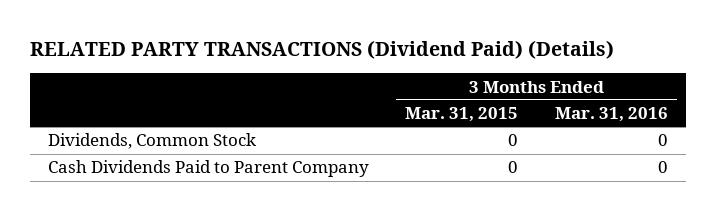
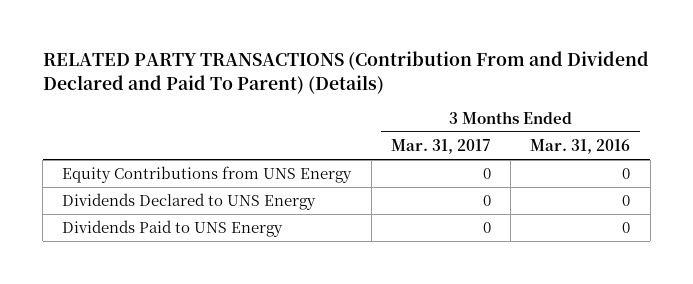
[29,40,614,60] RELATED PARTY TRANSACTIONS (Dividend Paid) (Details) -> [42,51,649,94] RELATED PARTY TRANSACTIONS (Contribution From and Dividend Declared and Paid To Parent) (Details)
[405,107,519,123] Mar. 31, 2015 -> none
none -> [390,139,491,155] Mar. 31, 2017
none -> [62,166,353,184] Equity Contributions from UNS Energy
[47,133,256,150] Dividends, Common Stock -> [62,193,317,211] Dividends Declared to UNS Energy
[47,160,369,178] Cash Dividends Paid to Parent Company -> [62,220,284,238] Dividends Paid to UNS Energy

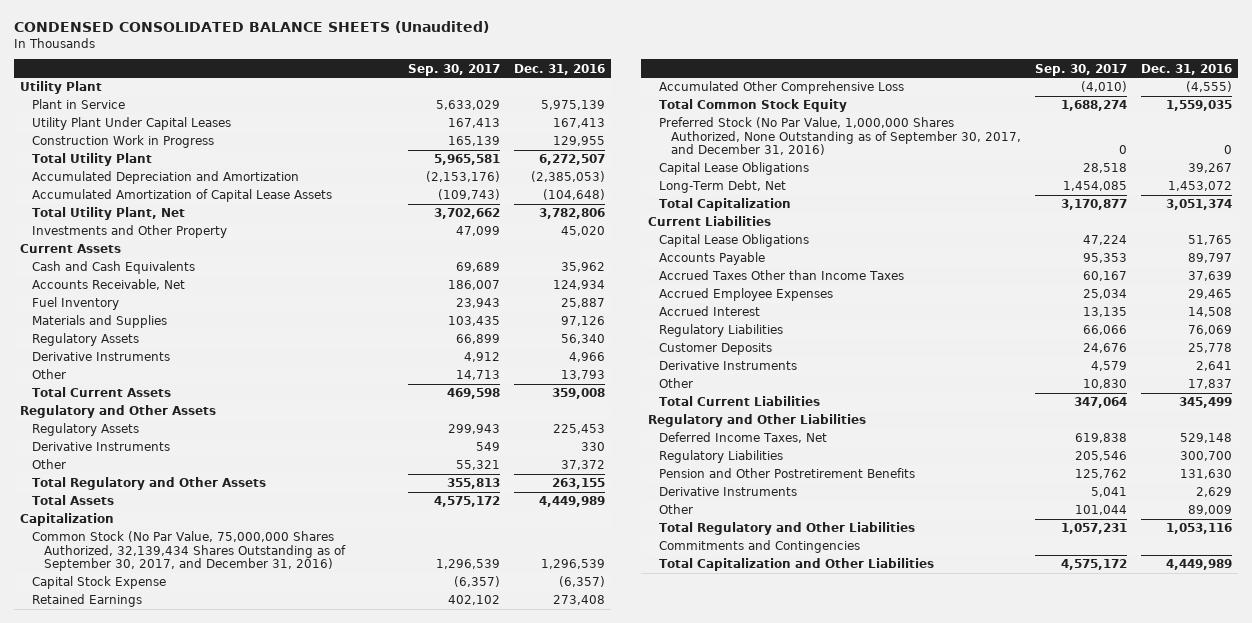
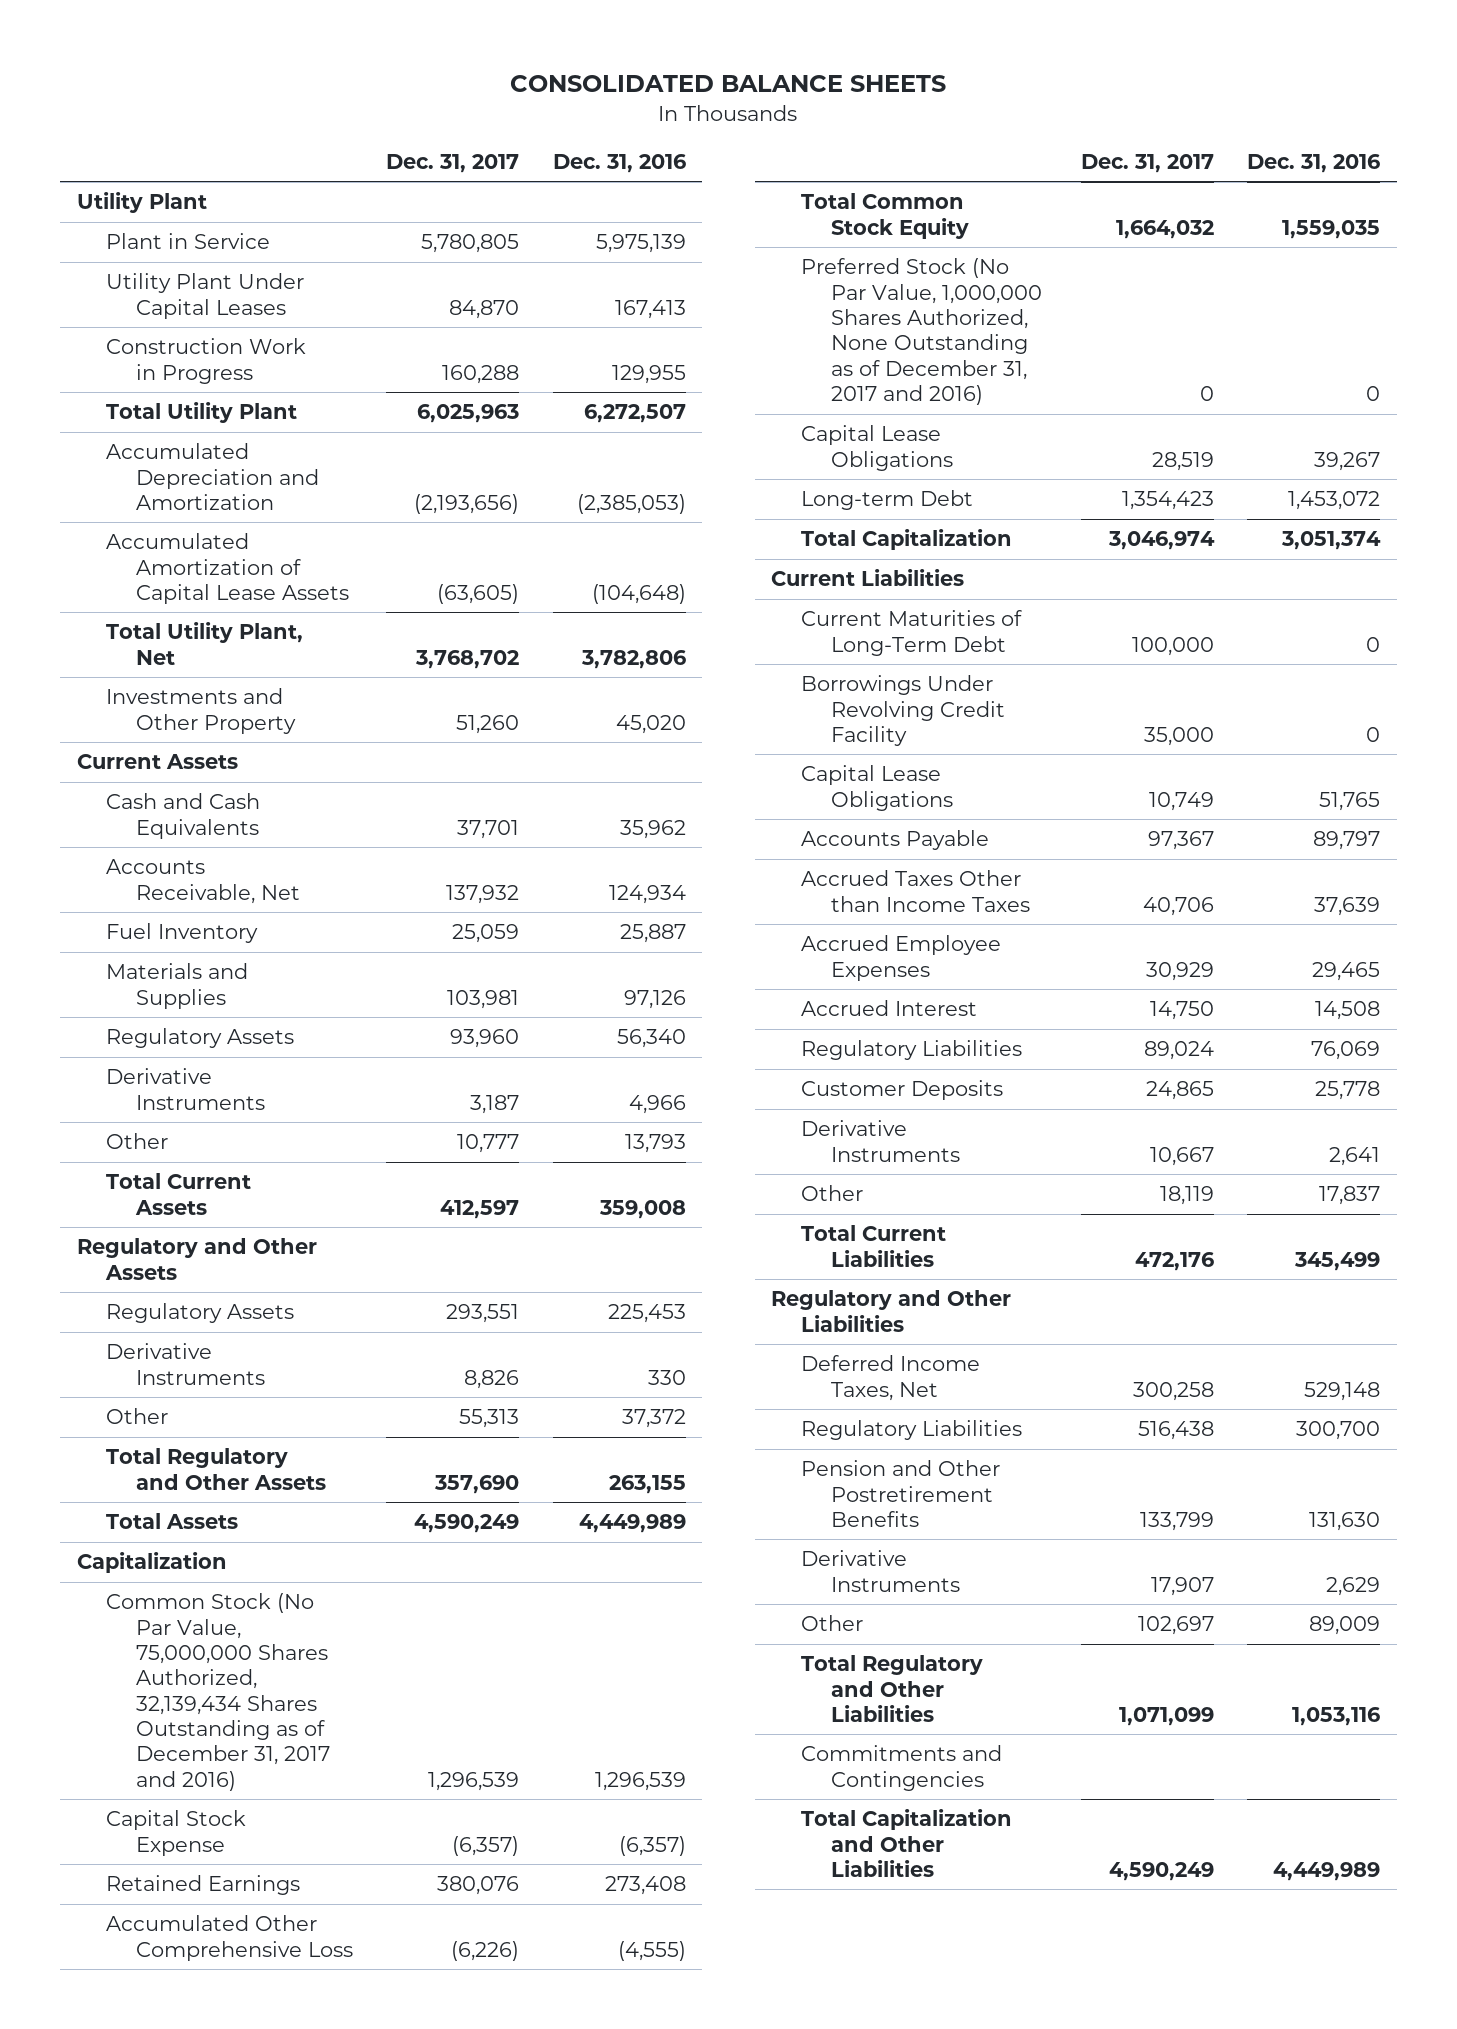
[13,20,489,33] CONDENSED CONSOLIDATED BALANCE SHEETS (Unaudited) -> [510,75,947,93] CONSOLIDATED BALANCE SHEETS
[407,63,500,76] Sep. 30, 2017 -> none
none -> [386,153,520,173] Dec. 31, 2017
[32,531,347,572] Common Stock (No Par Value, 75,000,000 Shares Authorized, 32,139,434 Shares Outstanding as of September 30, 2017, and December 31, 2016) -> [106,1593,331,1791] Common Stock (No Par Value, 75,000,000 Shares Authorized, 32,139,434 Shares Outstanding as of December 31, 2017 and 2016)
[659,117,1022,156] Preferred Stock (No Par Value, 1,000,000 Shares Authorized, None Outstanding as of September 30, 2017, and December 31, 2016) -> [801,258,1042,406] Preferred Stock (No Par Value, 1,000,000 Shares Authorized, None Outstanding as of December 31, 2017 and 2016)
[659,180,787,194] Long-Term Debt, Net -> [801,490,974,511] Long-term Debt
none -> [801,610,1023,656] Current Maturities of Long-Term Debt
none -> [801,675,1005,746] Borrowings Under Revolving Credit Facility

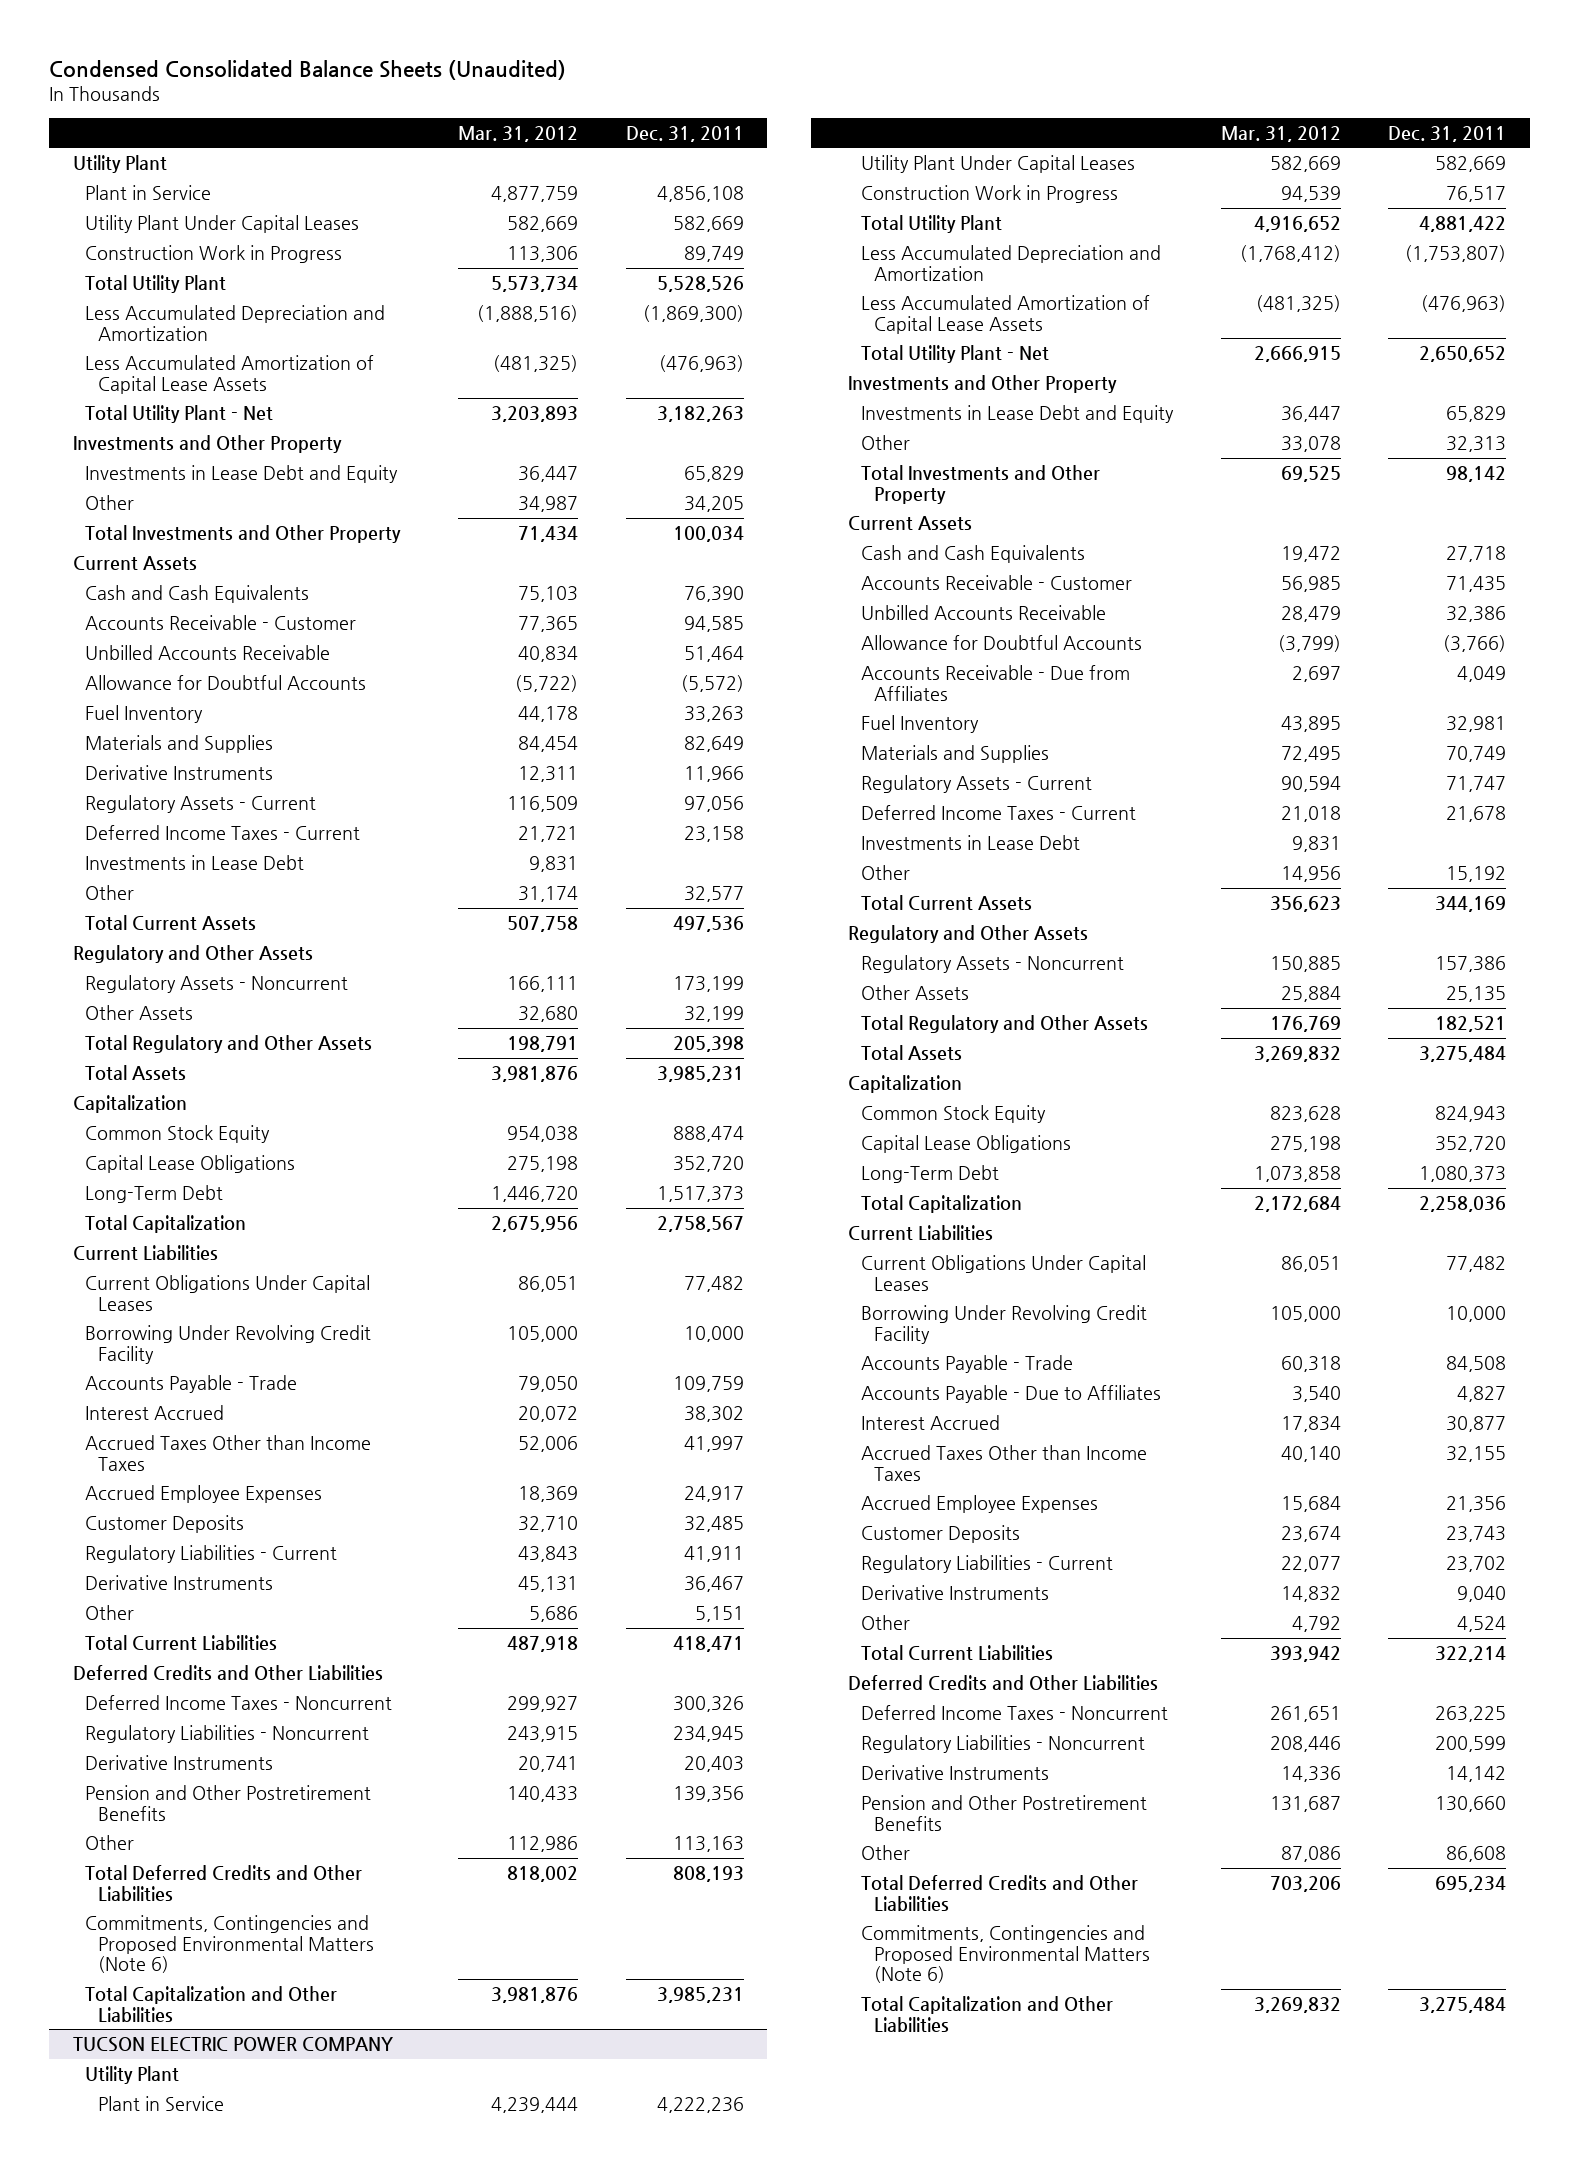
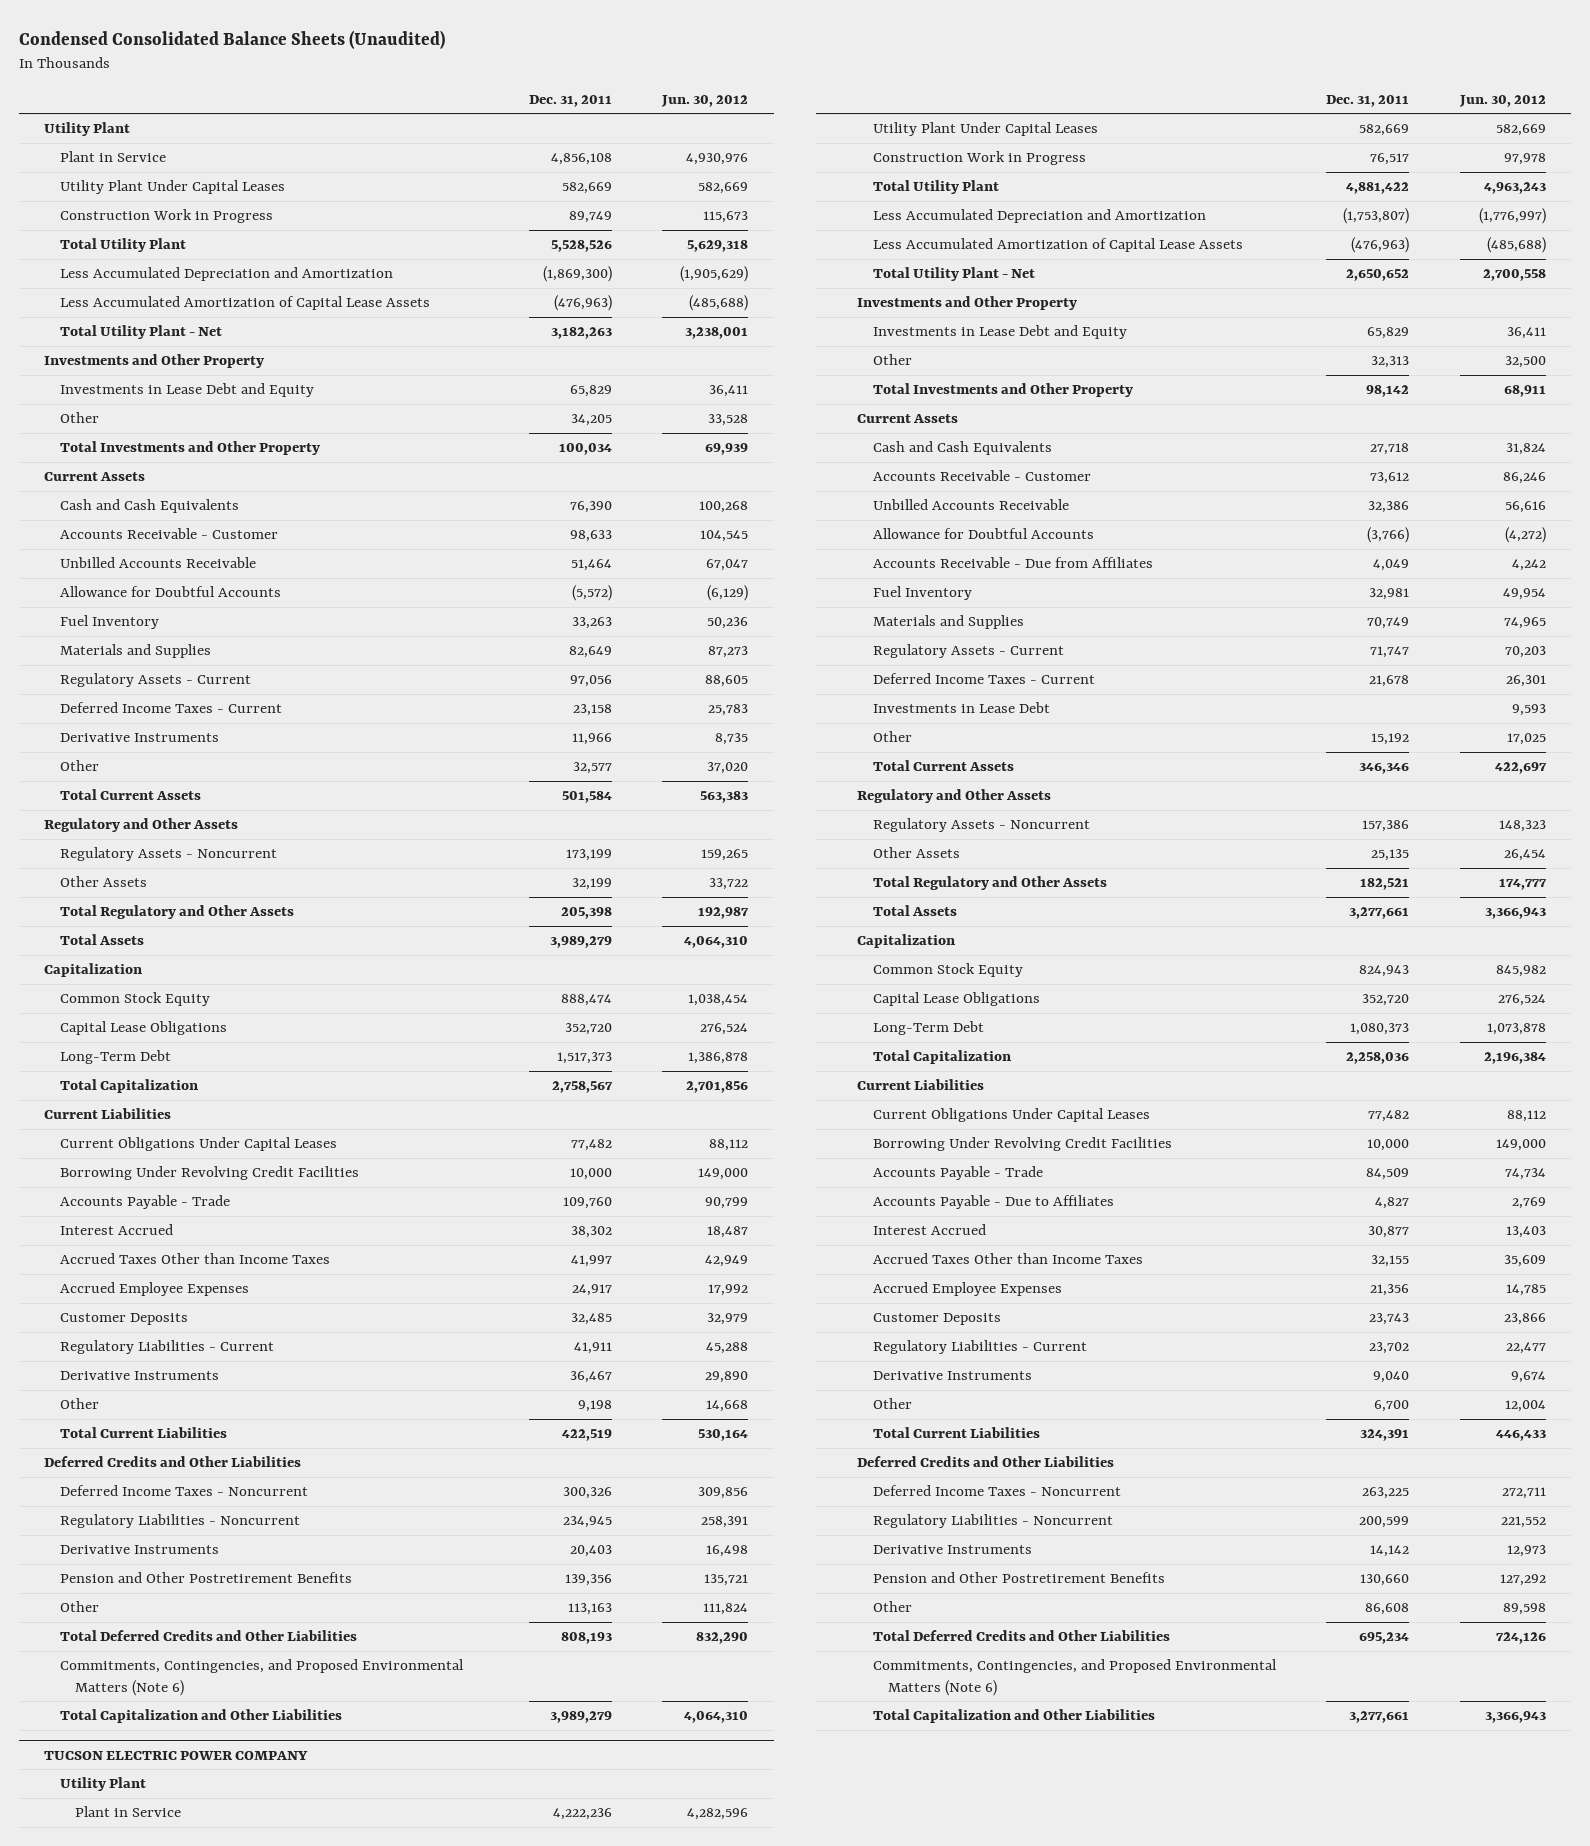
[458,125,579,142] Mar. 31, 2012 -> none
none -> [661,94,749,107] Jun. 30, 2012
[683,616,744,633] 94,585 -> [569,530,612,543] 98,633
[85,855,305,871] Investments in Lease Debt -> none
[85,765,274,781] Derivative Instruments -> [59,733,219,743] Derivative Instruments
[672,916,744,933] 497,536 -> [561,791,612,804] 501,584
[656,1066,744,1083] 3,985,231 -> [549,936,612,949] 3,989,279
[85,1325,372,1364] Borrowing Under Revolving Credit Facility -> [59,1166,359,1181] Borrowing Under Revolving Credit Facilities
[672,1376,744,1393] 109,759 -> [562,1197,612,1210] 109,760
[694,1606,744,1623] 5,151 -> [577,1400,612,1413] 9,198
[672,1636,744,1653] 418,471 -> [561,1429,612,1442] 422,519
[85,1915,375,1974] Commitments, Contingencies and Proposed Environmental Matters (Note 6) -> [59,1659,464,1696] Commitments, Contingencies, and Proposed Environmental Matters (Note 6)
[656,1987,744,2004] 3,985,231 -> [549,1711,612,1724] 3,989,279
[1446,576,1507,593] 71,435 -> [1370,472,1410,485] 73,612
[1435,896,1507,913] 344,169 -> [1359,763,1410,775] 346,346
[1419,1046,1507,1063] 3,275,484 -> [1349,907,1410,920] 3,277,661
[861,1305,1148,1344] Borrowing Under Revolving Credit Facility -> [872,1137,1172,1152] Borrowing Under Revolving Credit Facilities
[1446,1356,1507,1373] 84,508 -> [1366,1168,1410,1181] 84,509
[1457,1616,1507,1633] 4,524 -> [1374,1400,1410,1413] 6,700
[1435,1646,1507,1663] 322,214 -> [1360,1429,1410,1442] 324,391
[861,1925,1151,1984] Commitments, Contingencies and Proposed Environmental Matters (Note 6) -> [872,1659,1277,1696] Commitments, Contingencies, and Proposed Environmental Matters (Note 6)
[1419,1997,1507,2014] 3,275,484 -> [1349,1711,1410,1724] 3,277,661

